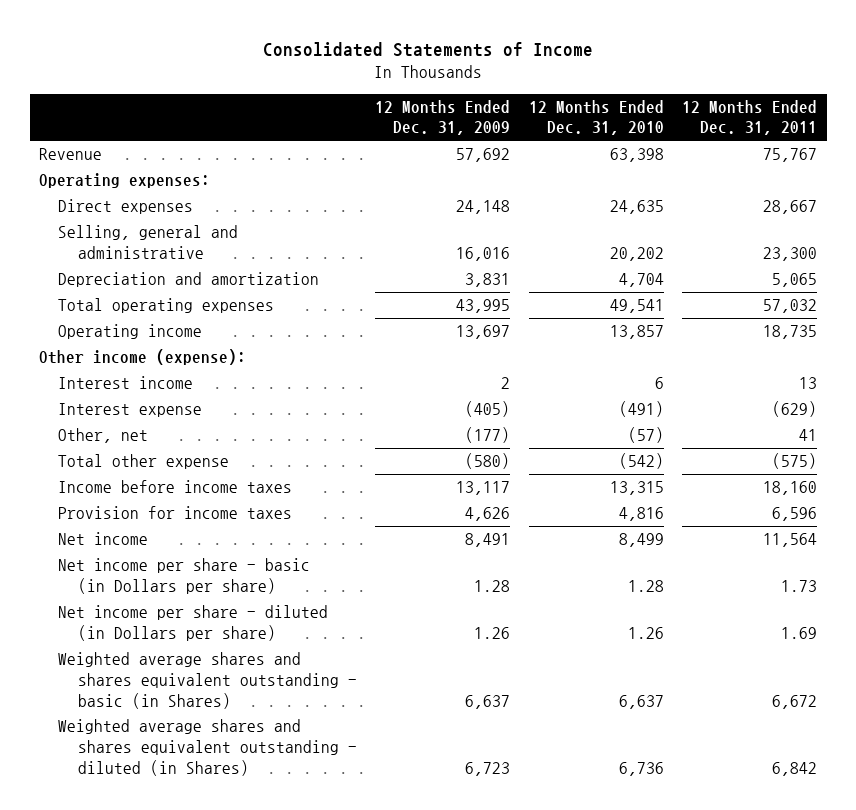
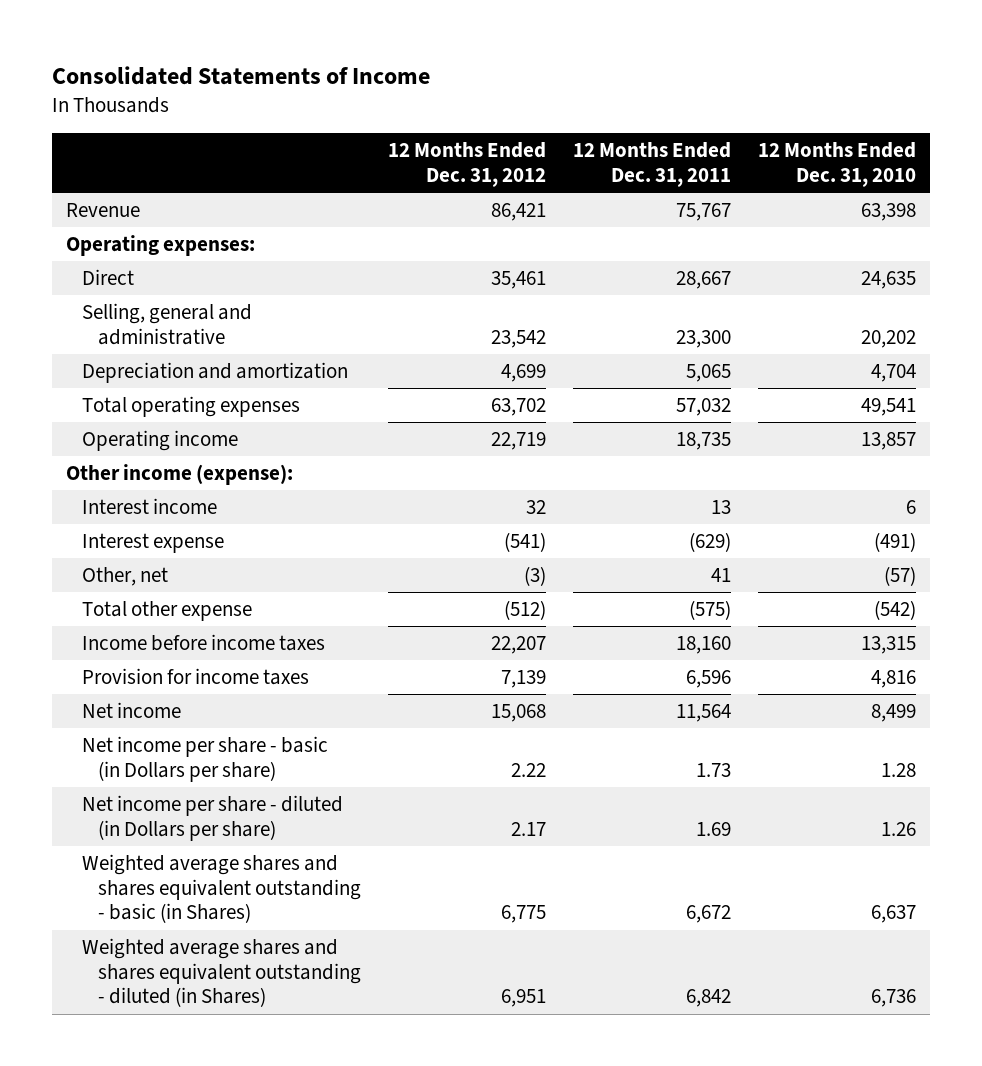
[375,99,511,136] 12 Months Ended Dec. 31, 2009 -> none
none -> [387,142,546,187] 12 Months Ended Dec. 31, 2012
[58,199,194,215] Direct expenses -> [81,268,134,285] Direct

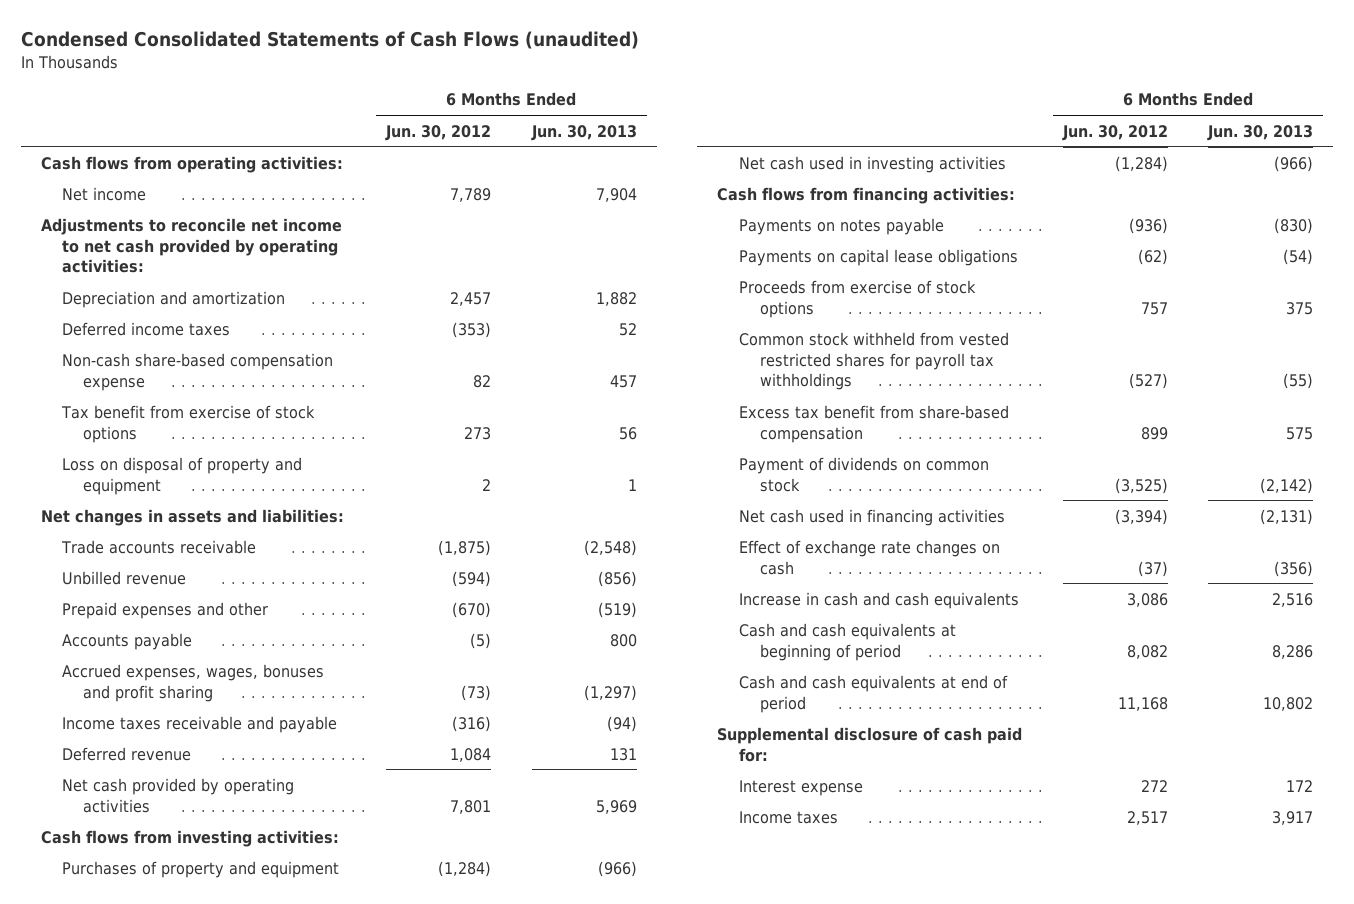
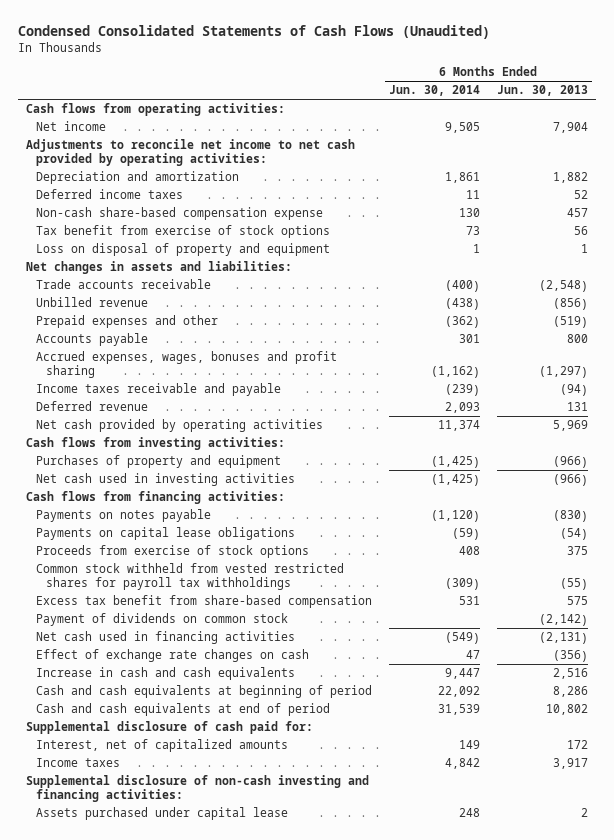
[20,30,639,49] Condensed Consolidated Statements of Cash Flows (unaudited) -> [17,24,490,39] Condensed Consolidated Statements of Cash Flows (Unaudited)
[385,124,492,141] Jun. 30, 2012 -> none
none -> [389,85,481,97] Jun. 30, 2014
[738,779,863,796] Interest expense -> [36,739,289,753] Interest, net of capitalized amounts
none -> [26,775,370,803] Supplemental disclosure of non-cash investing and financing activities:
none -> [36,807,289,821] Assets purchased under capital lease

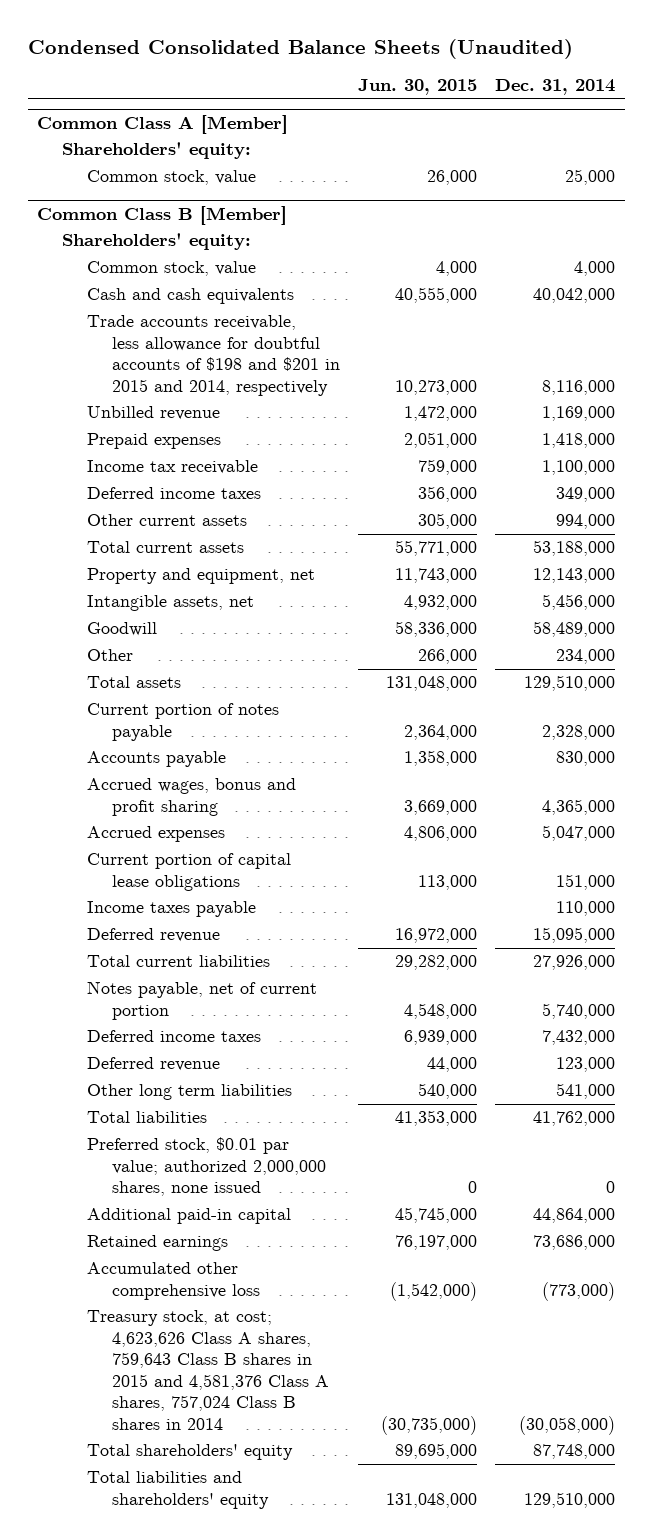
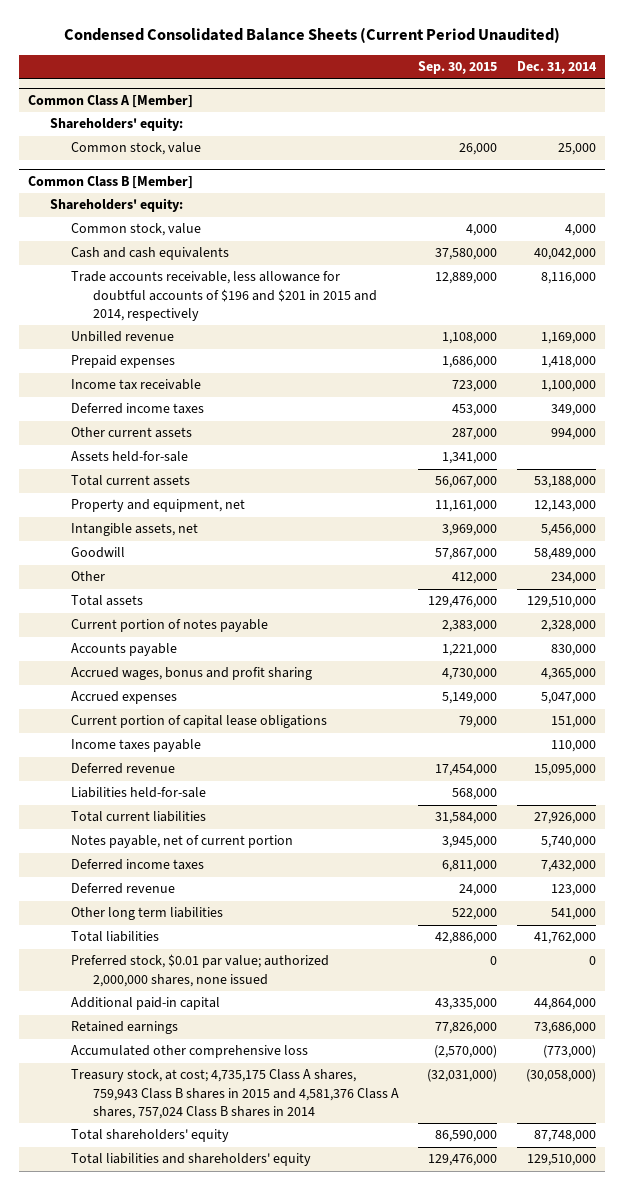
[27,39,573,60] Condensed Consolidated Balance Sheets (Unaudited) -> [63,27,560,44] Condensed Consolidated Balance Sheets (Current Period Unaudited)
[358,79,478,96] Jun. 30, 2015 -> none
none -> [418,61,498,75] Sep. 30, 2015
[87,315,341,396] Trade accounts receivable, less allowance for doubtful accounts of $198 and $201 in 2015 and 2014, respectively -> [71,271,378,321] Trade accounts receivable, less allowance for doubtful accounts of $196 and $201 in 2015 and 2014, respectively
none -> [71,451,189,463] Assets held-for-sale
none -> [71,787,207,799] Liabilities held-for-sale
[87,1310,330,1430] Treasury stock, at cost; 4,623,626 Class A shares, 759,643 Class B shares in 2015 and 4,581,376 Class A shares, 757,024 Class B shares in 2014 -> [71,1069,400,1119] Treasury stock, at cost; 4,735,175 Class A shares, 759,943 Class B shares in 2015 and 4,581,376 Class A shares, 757,024 Class B shares in 2014

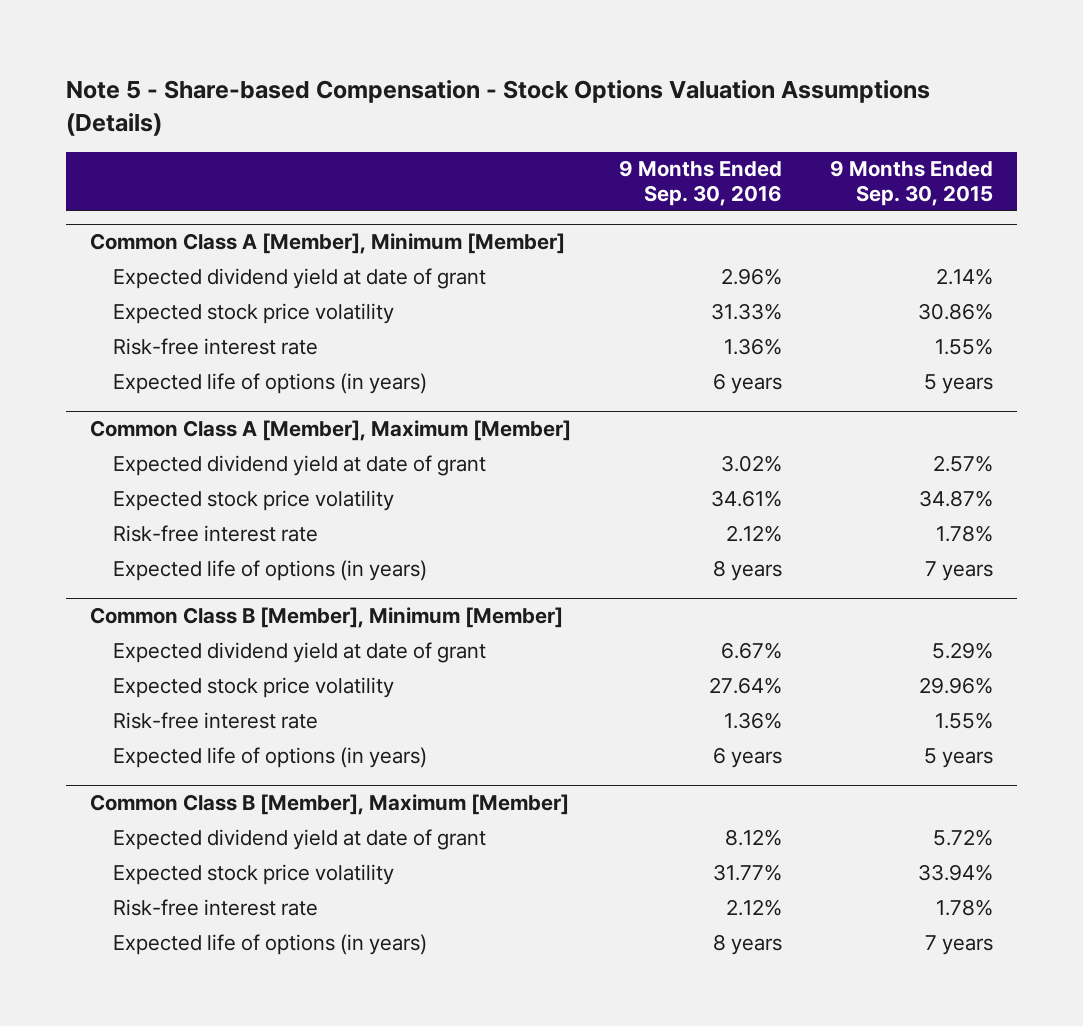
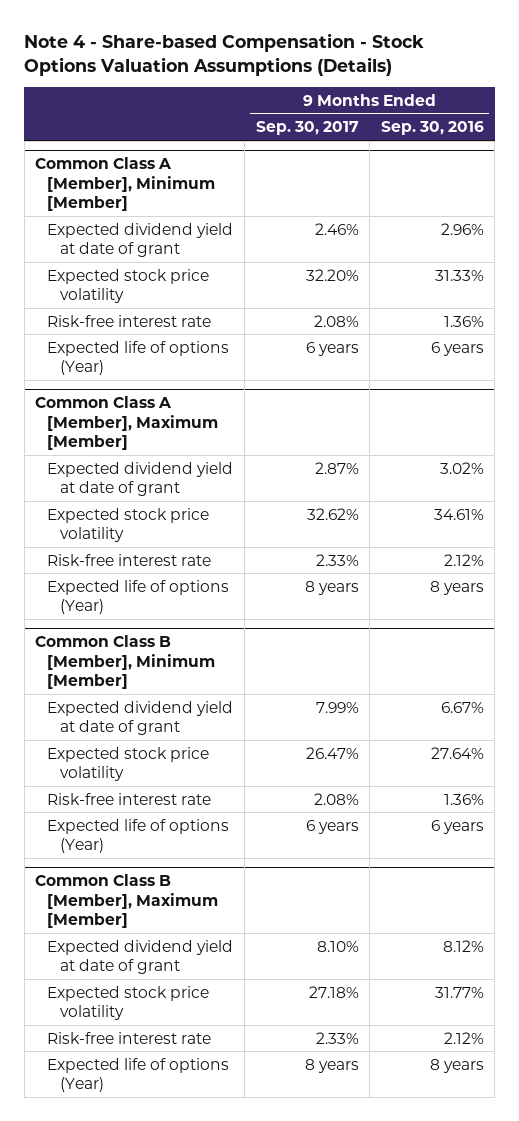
[65,80,930,136] Note 5 - Share-based Compensation - Stock Options Valuation Assumptions (Details) -> [24,32,425,76] Note 4 - Share-based Compensation - Stock Options Valuation Assumptions (Details)
[829,160,993,206] 9 Months Ended Sep. 30, 2015 -> none
none -> [255,121,359,136] Sep. 30, 2017
[112,372,427,394] Expected life of options (in years) -> [47,340,230,376] Expected life of options (Year)
[112,559,427,581] Expected life of options (in years) -> [47,579,230,615] Expected life of options (Year)
[112,746,427,768] Expected life of options (in years) -> [47,818,230,854] Expected life of options (Year)
[112,933,427,955] Expected life of options (in years) -> [47,1057,230,1093] Expected life of options (Year)

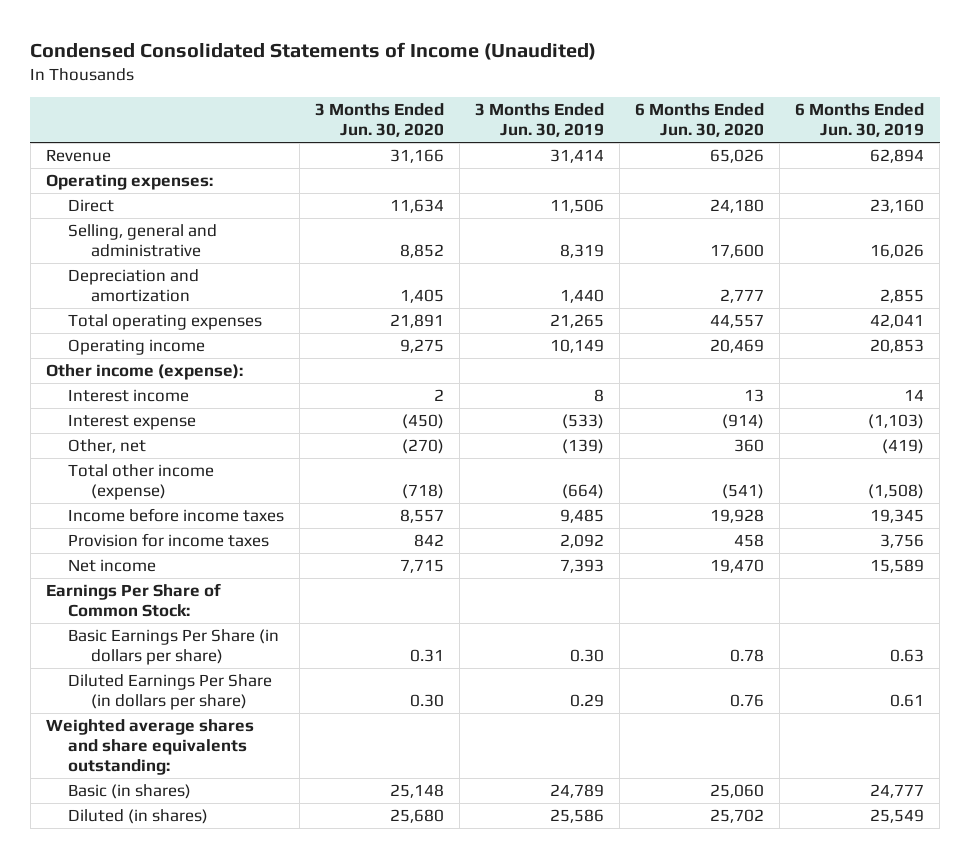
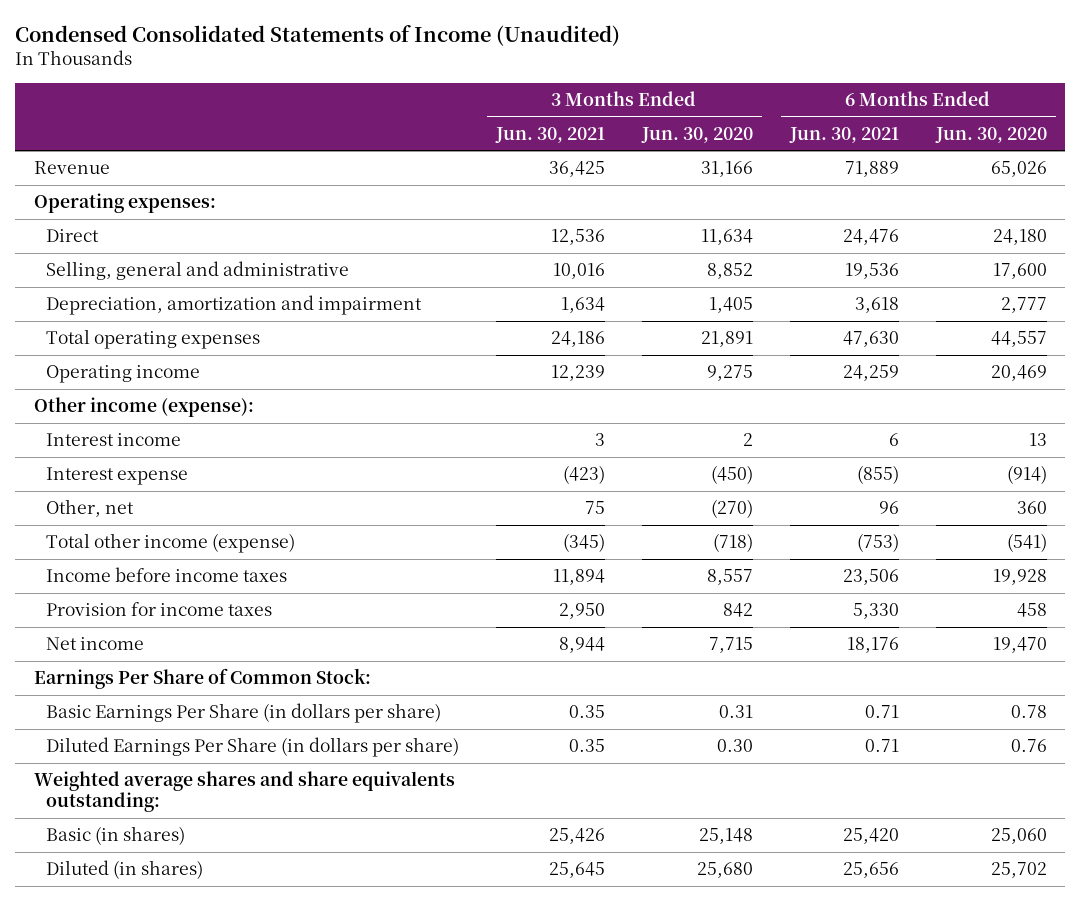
[475,103,605,138] 3 Months Ended Jun. 30, 2019 -> none
[795,103,925,138] 6 Months Ended Jun. 30, 2019 -> none
none -> [495,126,606,143] Jun. 30, 2021
none -> [788,126,899,143] Jun. 30, 2021
[68,269,200,303] Depreciation and amortization -> [46,295,423,316] Depreciation, amortization and impairment

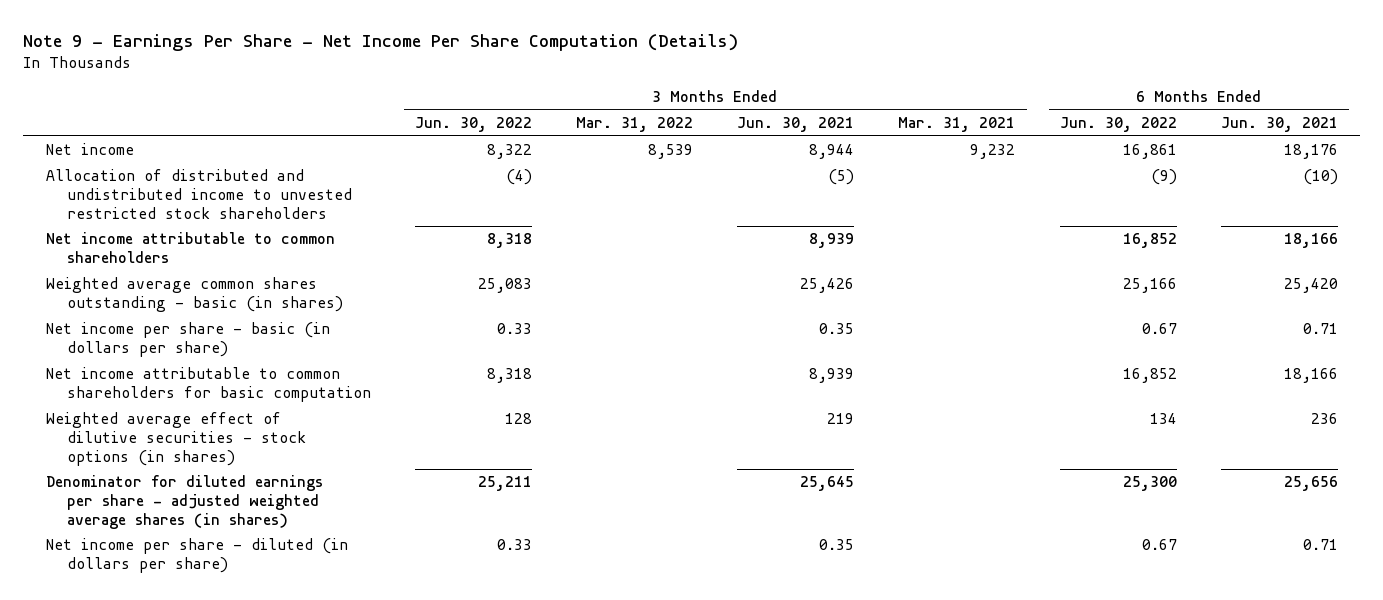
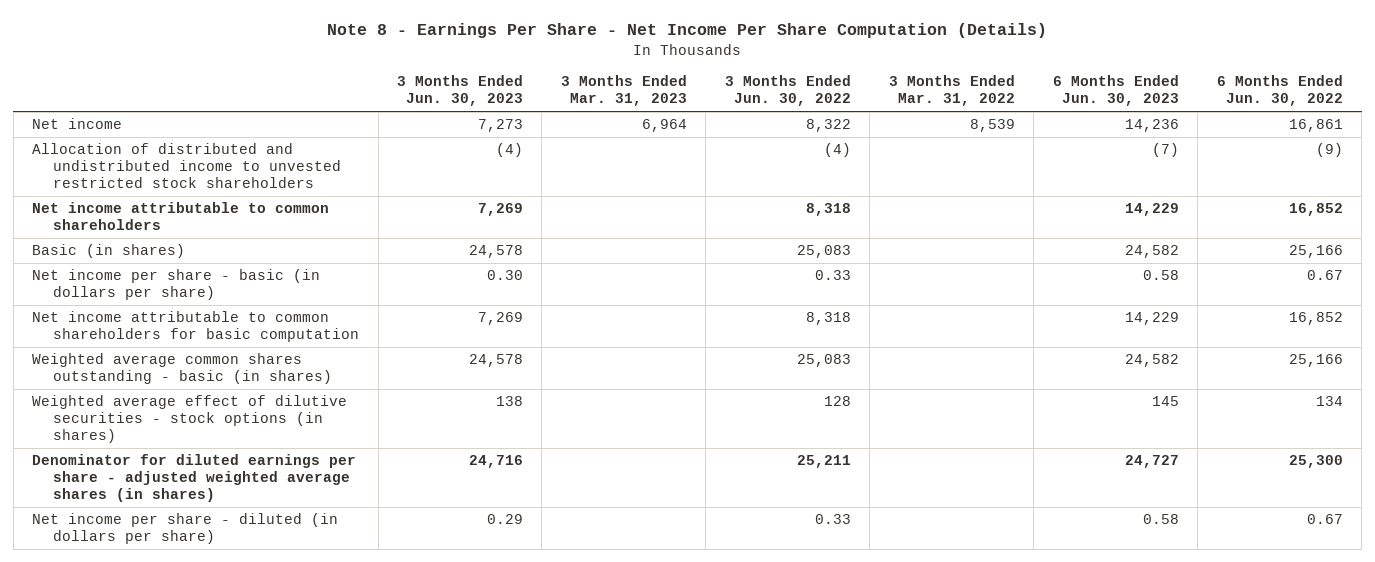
[23,34,739,52] Note 9 - Earnings Per Share - Net Income Per Share Computation (Details) -> [327,23,1048,39] Note 8 - Earnings Per Share - Net Income Per Share Computation (Details)
[737,117,855,133] Jun. 30, 2021 -> none
[898,117,1016,133] Mar. 31, 2021 -> none
[1220,117,1338,133] Jun. 30, 2021 -> none
none -> [397,75,524,107] 3 Months Ended Jun. 30, 2023
none -> [560,75,687,107] 3 Months Ended Mar. 31, 2023
none -> [1052,75,1179,107] 6 Months Ended Jun. 30, 2023
none -> [32,244,186,259] Basic (in shares)
[45,277,343,313] Weighted average common shares outstanding - basic (in shares) -> [32,353,333,385] Weighted average common shares outstanding - basic (in shares)

